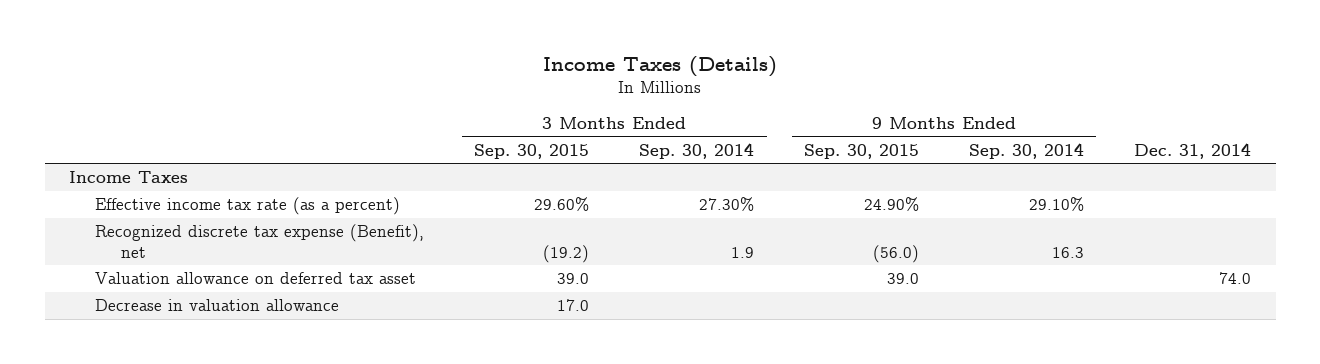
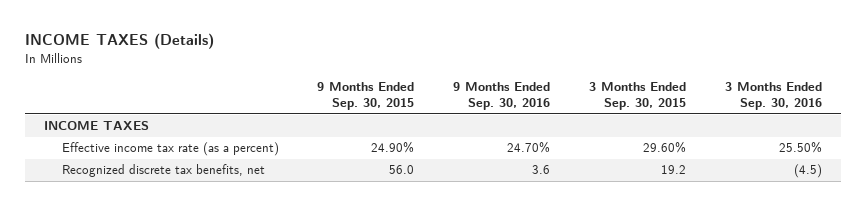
[543,55,778,77] Income Taxes (Details) -> [24,32,214,49] INCOME TAXES (Details)
[639,142,755,159] Sep. 30, 2014 -> none
[968,142,1084,159] Sep. 30, 2014 -> none
[1133,142,1251,159] Dec. 31, 2014 -> none
none -> [453,82,551,111] 9 Months Ended Sep. 30, 2016
none -> [724,82,822,111] 3 Months Ended Sep. 30, 2016
[69,171,189,184] Income Taxes -> [43,120,149,131] INCOME TAXES
[95,272,417,285] Valuation allowance on deferred tax asset -> none
[95,299,340,312] Decrease in valuation allowance -> none
[95,224,425,258] Recognized discrete tax expense (Benefit), net -> [61,164,265,178] Recognized discrete tax benefits, net
[543,244,590,263] (19.2) -> [661,165,687,175] 19.2
[873,244,920,263] (56.0) -> [389,165,415,175] 56.0

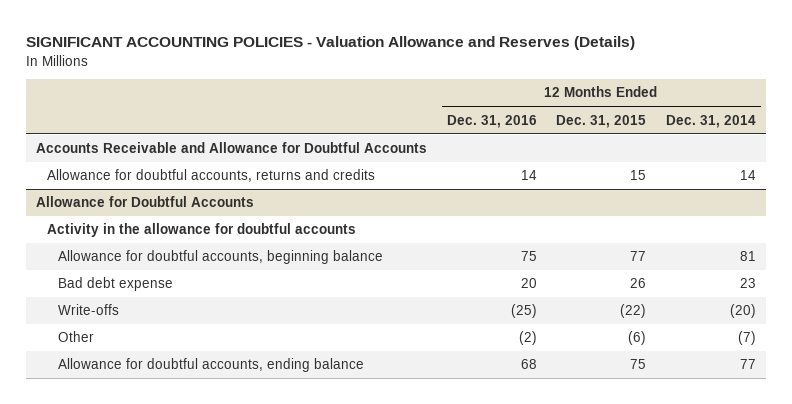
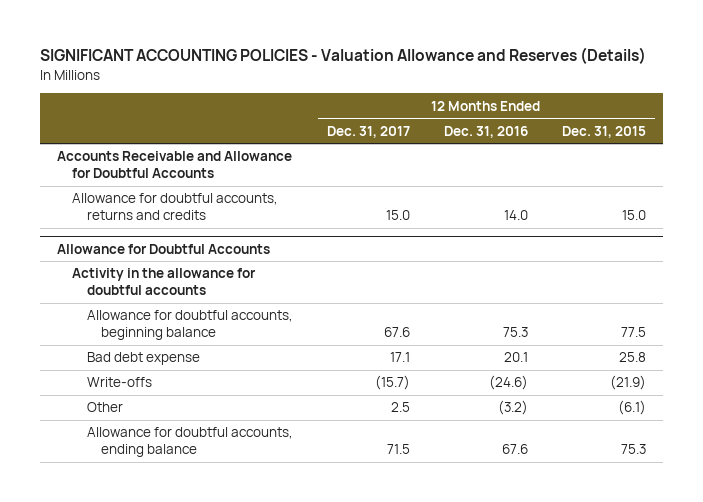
[665,114,756,128] Dec. 31, 2014 -> none
none -> [326,125,410,138] Dec. 31, 2017
[520,170,537,181] 14 -> [503,210,528,221] 14.0
[630,170,647,181] 15 -> [622,210,647,221] 15.0
[520,251,537,262] 75 -> [502,327,528,338] 75.3
[630,251,647,262] 77 -> [621,327,647,338] 77.5
[520,278,537,289] 20 -> [503,352,528,363] 20.1
[630,278,647,289] 26 -> [619,352,647,363] 25.8
[510,304,537,319] (25) -> [488,375,528,391] (24.6)
[620,304,647,319] (22) -> [610,375,647,391] (21.9)
[518,331,537,346] (2) -> [497,400,528,416] (3.2)
[628,331,647,346] (6) -> [618,400,647,416] (6.1)
[520,359,537,370] 68 -> [501,444,528,455] 67.6
[630,359,647,370] 75 -> [621,444,647,455] 75.3

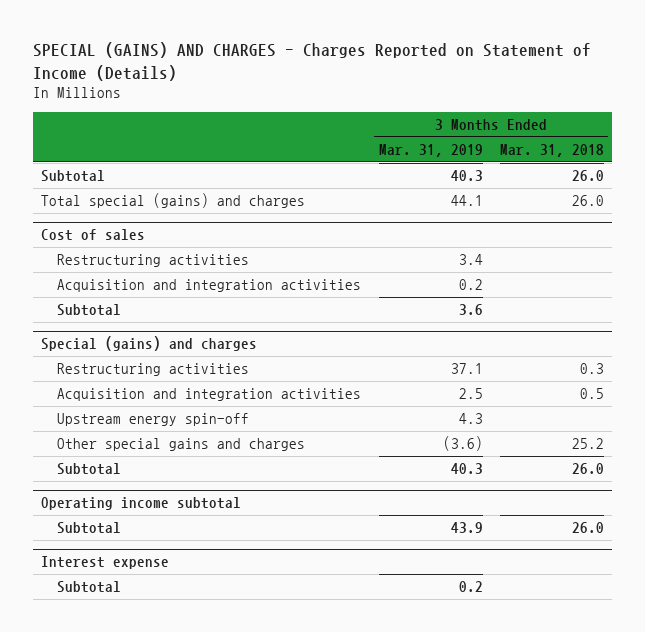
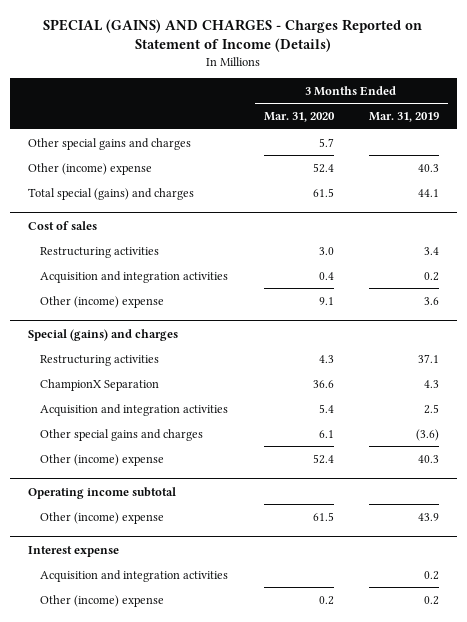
[499,143,604,157] Mar. 31, 2018 -> none
none -> [263,112,335,123] Mar. 31, 2020
none -> [27,137,191,150] Other special gains and charges
[41,170,106,183] Subtotal -> [27,162,152,175] Other (income) expense
[57,304,122,317] Subtotal -> [40,295,165,308] Other (income) expense
none -> [40,378,160,391] ChampionX Separation
[57,413,250,427] Upstream energy spin-off -> none
[57,463,122,476] Subtotal -> [40,453,165,466] Other (income) expense
[57,522,122,535] Subtotal -> [40,511,165,524] Other (income) expense
none -> [40,569,229,582] Acquisition and integration activities
[57,581,122,594] Subtotal -> [40,594,165,607] Other (income) expense

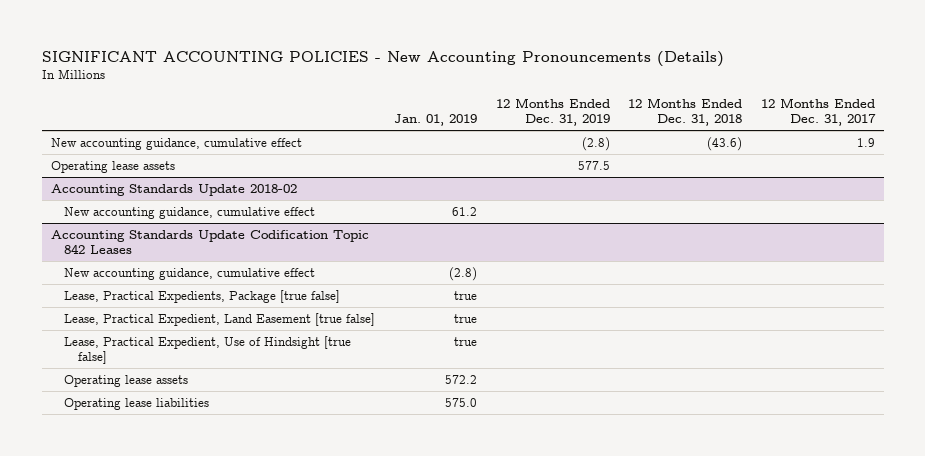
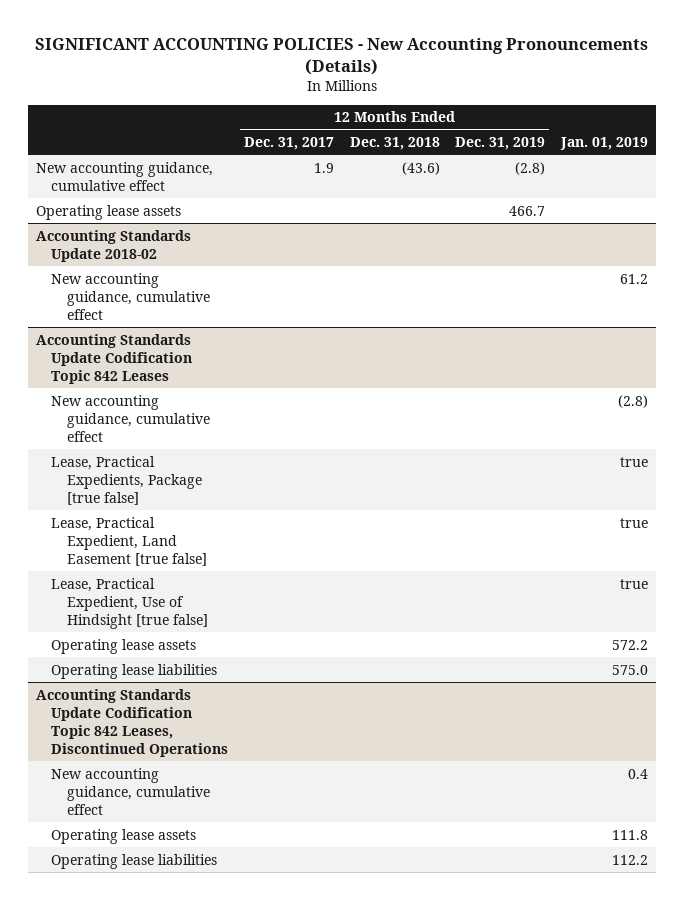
[577,160,610,170] 577.5 -> [509,205,546,216] 466.7
none -> [35,688,229,758] Accounting Standards Update Codification Topic 842 Leases, Discontinued Operations
none -> [51,767,210,815] New accounting guidance, cumulative effect
none -> [51,828,197,844] Operating lease assets
none -> [51,853,218,869] Operating lease liabilities

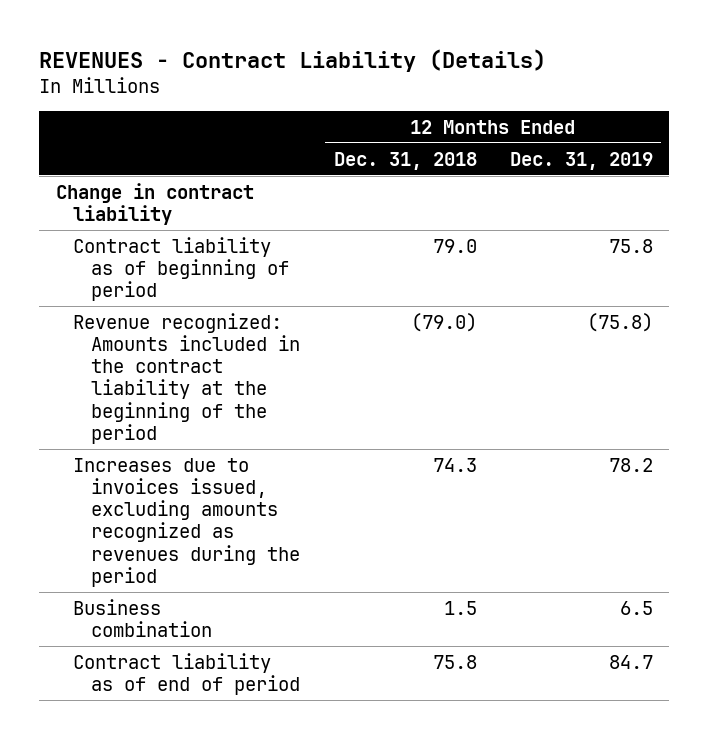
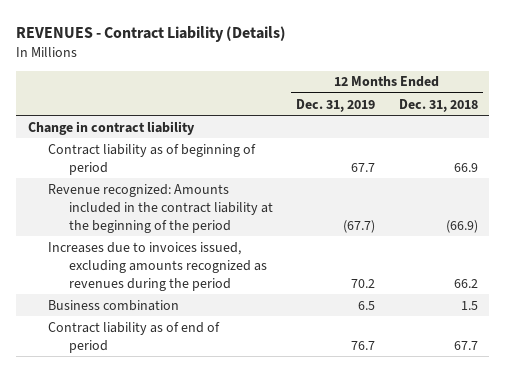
[432,238,477,253] 79.0 -> [453,162,478,172] 66.9
[608,238,653,253] 75.8 -> [351,162,376,172] 67.7
[410,312,477,332] (79.0) -> [445,219,478,233] (66.9)
[586,312,653,332] (75.8) -> [343,219,376,233] (67.7)
[432,457,477,472] 74.3 -> [453,278,478,288] 66.2
[608,457,653,472] 78.2 -> [351,278,376,288] 70.2
[432,654,477,669] 75.8 -> [453,340,478,350] 67.7
[608,654,653,669] 84.7 -> [351,340,376,350] 76.7

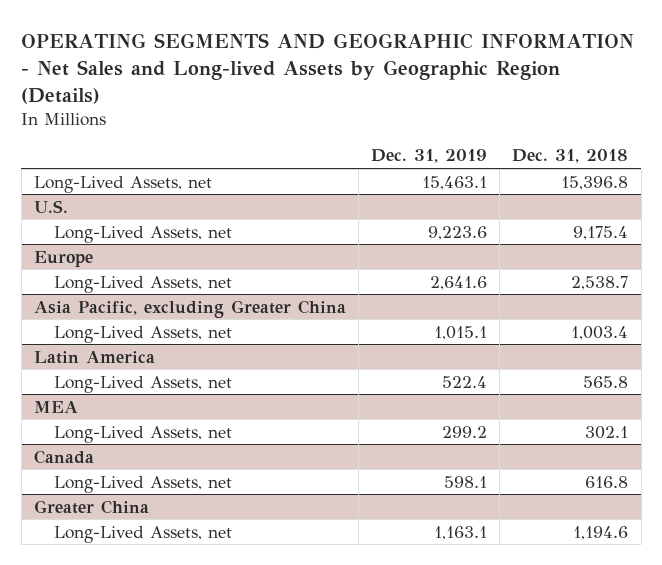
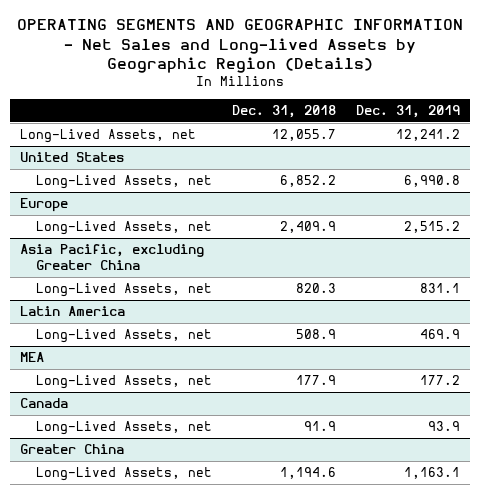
[422,175,488,190] 15,463.1 -> [396,129,461,142] 12,241.2
[561,175,629,190] 15,396.8 -> [272,129,337,142] 12,055.7
[33,199,68,213] U.S. -> [20,152,125,163] United States
[428,225,488,240] 9,223.6 -> [404,175,461,188] 6,990.8
[573,225,629,240] 9,175.4 -> [280,175,337,188] 6,852.2
[430,275,488,290] 2,641.6 -> [404,221,461,234] 2,515.2
[571,275,629,290] 2,538.7 -> [280,221,337,234] 2,409.9
[434,325,488,340] 1,015.1 -> [420,283,461,294] 831.1
[571,325,629,340] 1,003.4 -> [296,283,337,294] 820.3
[442,375,488,388] 522.4 -> [420,329,461,340] 469.9
[583,375,629,388] 565.8 -> [296,329,337,340] 508.9
[442,425,488,438] 299.2 -> [420,375,461,386] 177.2
[585,425,629,439] 302.1 -> [296,375,337,386] 177.9
[444,475,488,488] 598.1 -> [428,421,461,432] 93.9
[585,475,629,488] 616.8 -> [304,421,337,432] 91.9

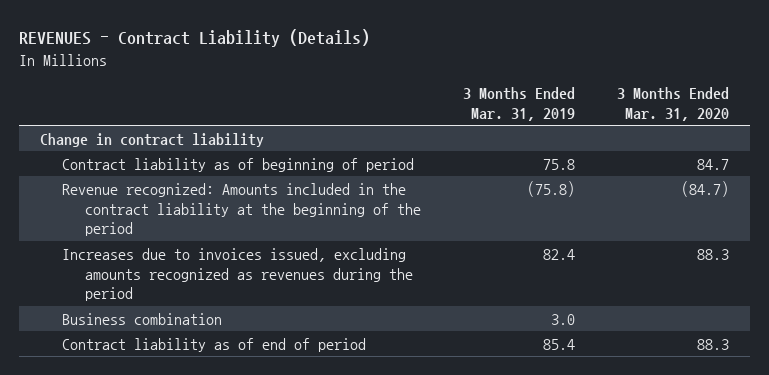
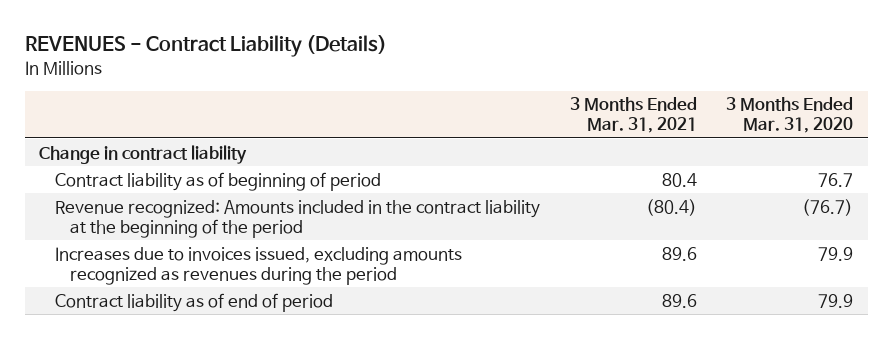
[462,86,575,121] 3 Months Ended Mar. 31, 2019 -> none
none -> [569,97,697,134] 3 Months Ended Mar. 31, 2021
[62,312,223,325] Business combination -> none
[697,158,730,170] 84.7 -> [818,172,854,187] 76.7
[681,180,730,197] (84.7) -> [802,198,854,216] (76.7)
[697,248,730,260] 88.3 -> [818,246,854,261] 79.9
[697,338,730,350] 88.3 -> [818,293,854,308] 79.9

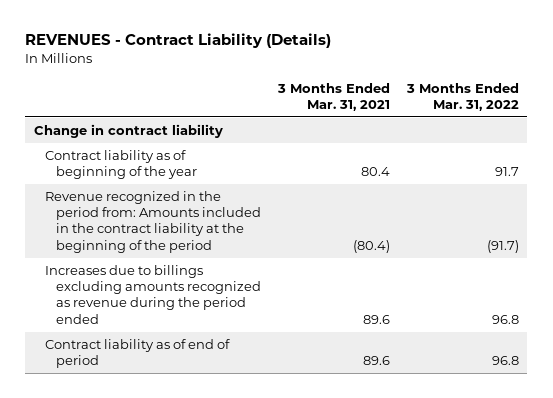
[726,97,854,134] 3 Months Ended Mar. 31, 2020 -> none
none -> [405,82,519,112] 3 Months Ended Mar. 31, 2022
[54,171,381,191] Contract liability as of beginning of period -> [44,149,197,180] Contract liability as of beginning of the year
[54,199,540,238] Revenue recognized: Amounts included in the contract liability at the beginning of the period -> [44,190,261,253] Revenue recognized in the period from: Amounts included in the contract liability at the beginning of the period
[54,246,462,285] Increases due to invoices issued, excluding amounts recognized as revenues during the period -> [44,264,261,324] Increases due to billings excluding amounts recognized as revenue during the period ended

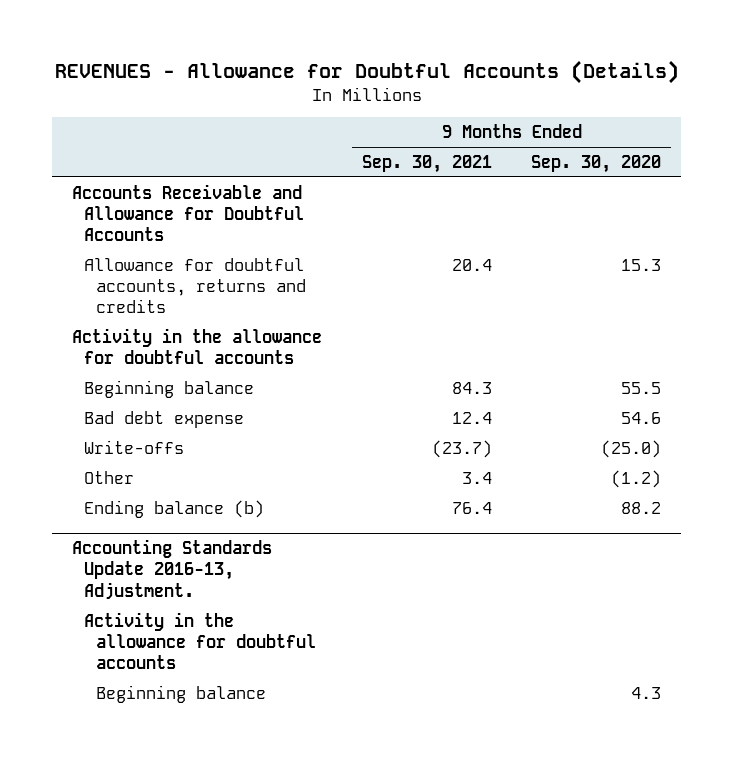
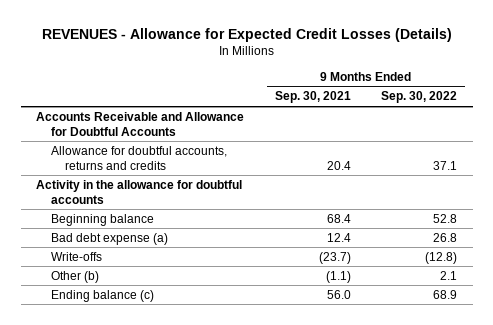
[54,59,679,84] REVENUES - Allowance for Doubtful Accounts (Details) -> [41,28,452,43] REVENUES - Allowance for Expected Credit Losses (Details)
[531,154,662,173] Sep. 30, 2020 -> none
none -> [381,91,458,104] Sep. 30, 2022
[451,381,492,394] 84.3 -> [326,213,351,223] 68.4
[83,410,244,428] Bad debt expense -> [50,232,168,245] Bad debt expense (a)
[71,539,272,600] Accounting Standards Update 2016-13, Adjustment. -> none
[83,611,316,670] Activity in the allowance for doubtful accounts -> none
[95,684,266,703] Beginning balance -> none
[83,470,134,484] Other -> [50,270,99,283] Other (b)
[461,471,492,484] 3.4 -> [325,270,351,283] (1.1)
[83,499,264,518] Ending balance (b) -> [50,289,154,302] Ending balance (c)
[451,501,492,514] 76.4 -> [326,289,351,299] 56.0

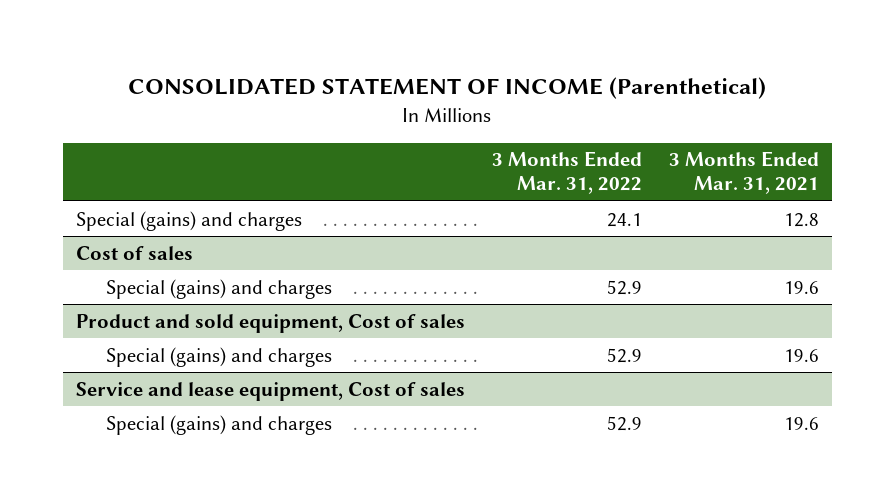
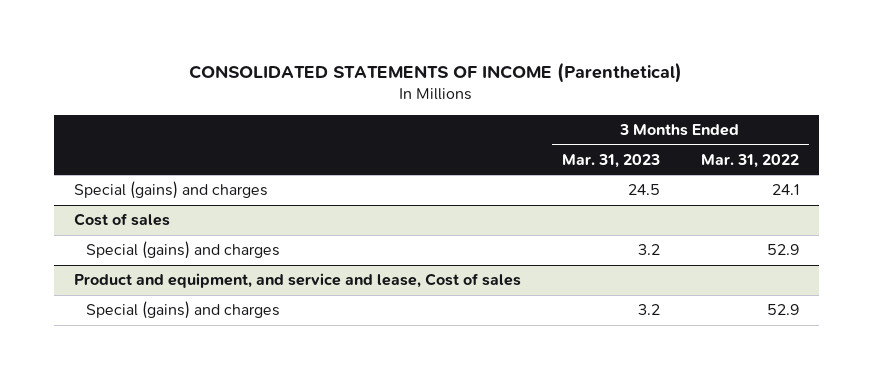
[128,77,767,100] CONSOLIDATED STATEMENT OF INCOME (Parenthetical) -> [189,62,683,84] CONSOLIDATED STATEMENTS OF INCOME (Parenthetical)
[668,151,819,195] 3 Months Ended Mar. 31, 2021 -> none
none -> [561,153,660,168] Mar. 31, 2023
[76,313,466,333] Product and sold equipment, Cost of sales -> none
[105,346,332,367] Special (gains) and charges -> none
[76,381,466,401] Service and lease equipment, Cost of sales -> [74,273,522,289] Product and equipment, and service and lease, Cost of sales

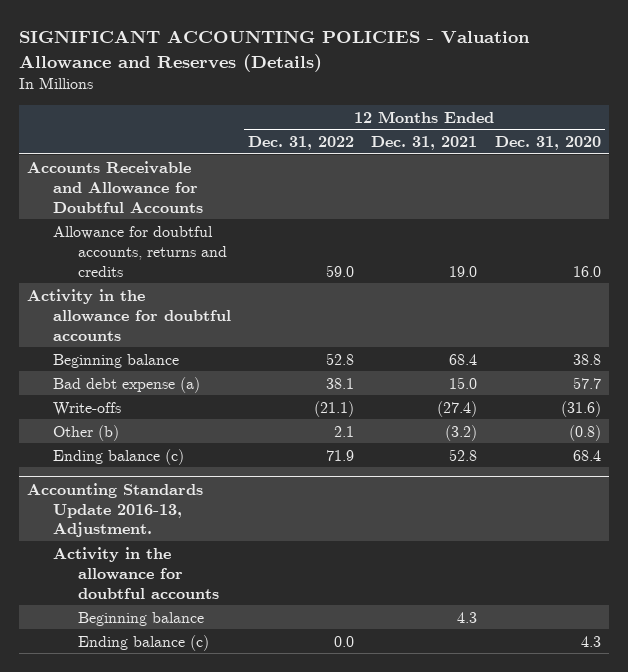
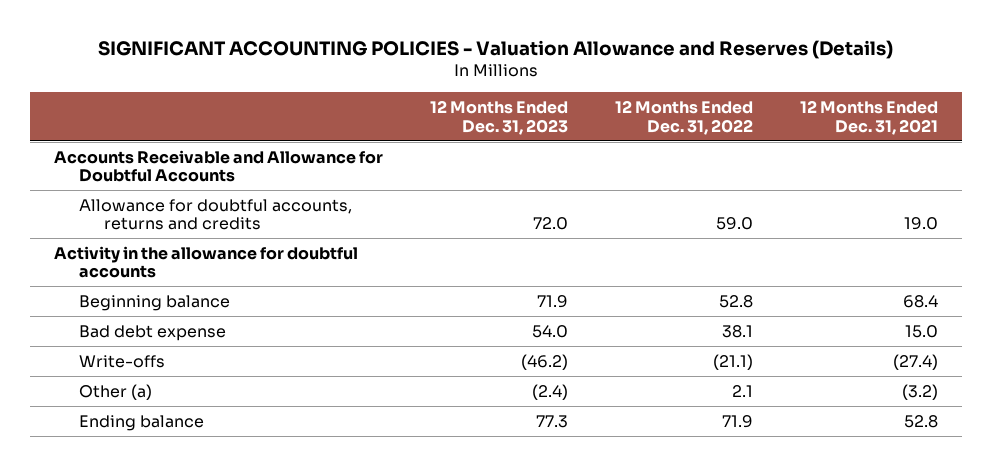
[494,136,601,151] Dec. 31, 2020 -> none
none -> [429,100,568,135] 12 Months Ended Dec. 31, 2023
[52,376,200,393] Bad debt expense (a) -> [78,324,226,341] Bad debt expense
[27,482,204,538] Accounting Standards Update 2016-13, Adjustment. -> none
[52,546,219,599] Activity in the allowance for doubtful accounts -> none
[77,611,204,626] Beginning balance -> none
[77,634,209,651] Ending balance (c) -> none
[52,424,119,441] Other (b) -> [78,383,152,400] Other (a)
[52,448,184,465] Ending balance (c) -> [78,414,204,431] Ending balance

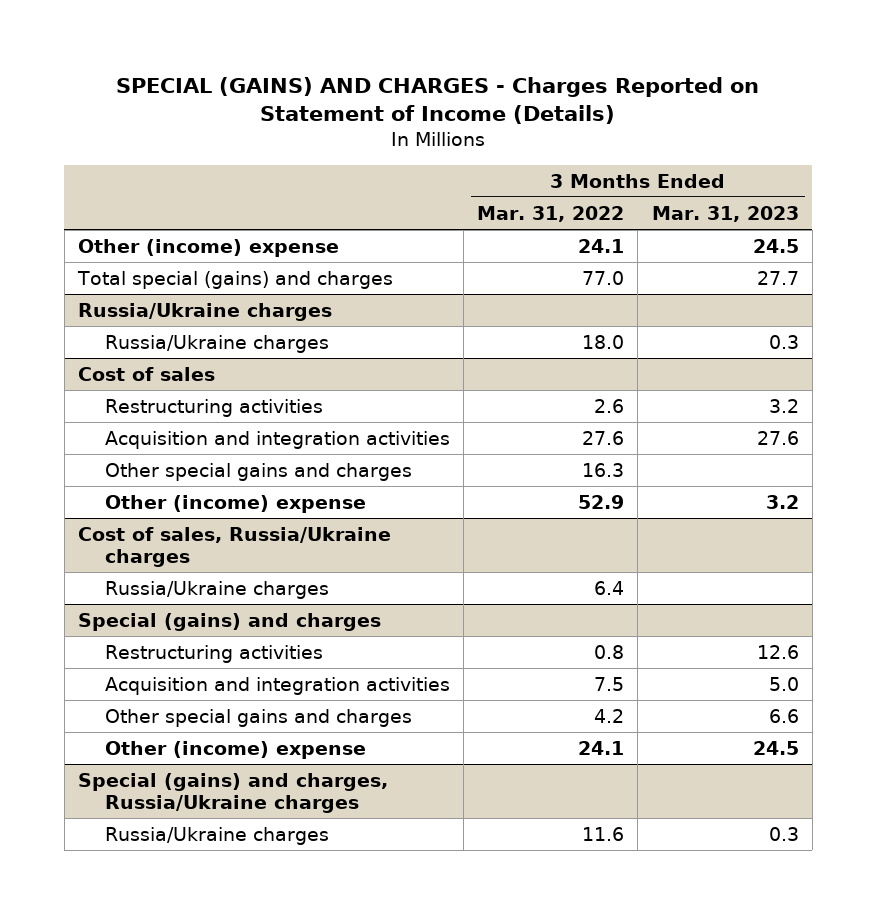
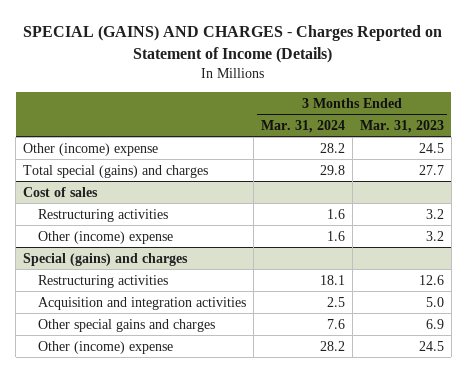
[477,205,625,222] Mar. 31, 2022 -> none
none -> [260,119,345,133] Mar. 31, 2024
[77,302,332,321] Russia/Ukraine charges -> none
[105,334,330,353] Russia/Ukraine charges -> none
[105,430,451,449] Acquisition and integration activities -> none
[105,462,413,481] Other special gains and charges -> none
[77,526,391,567] Cost of sales, Russia/Ukraine charges -> none
[105,580,330,599] Russia/Ukraine charges -> none
[768,708,799,723] 6.6 -> [425,318,444,329] 6.9
[77,772,388,813] Special (gains) and charges, Russia/Ukraine charges -> none
[105,826,330,845] Russia/Ukraine charges -> none

